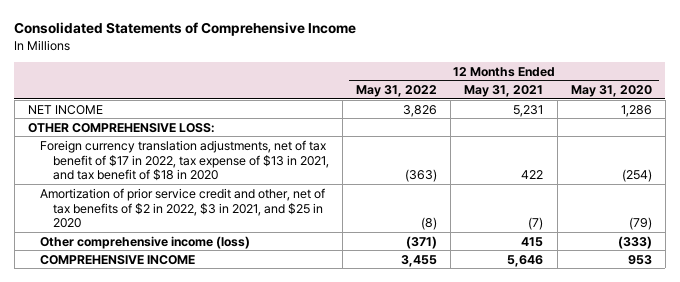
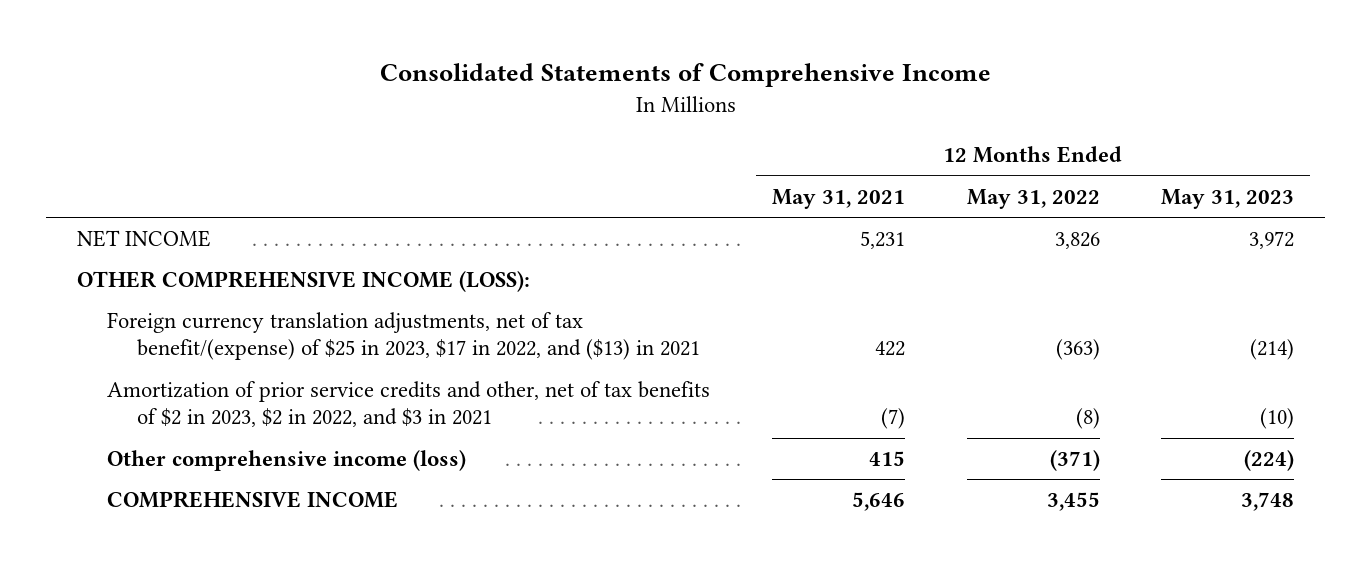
[570,85,652,98] May 31, 2020 -> none
none -> [1161,188,1295,209] May 31, 2023
[27,122,215,133] OTHER COMPREHENSIVE LOSS: -> [76,271,530,293] OTHER COMPREHENSIVE INCOME (LOSS):
[40,139,329,182] Foreign currency translation adjustments, net of tax benefit of $17 in 2022, tax expense of $13 in 2021, and tax benefit of $18 in 2020 -> [107,312,701,361] Foreign currency translation adjustments, net of tax benefit/(expense) of $25 in 2023, $17 in 2022, and ($13) in 2021
[40,187,326,229] Amortization of prior service credit and other, net of tax benefits of $2 in 2022, $3 in 2021, and $25 in 2020 -> [107,381,711,428] Amortization of prior service credits and other, net of tax benefits of $2 in 2023, $2 in 2022, and $3 in 2021

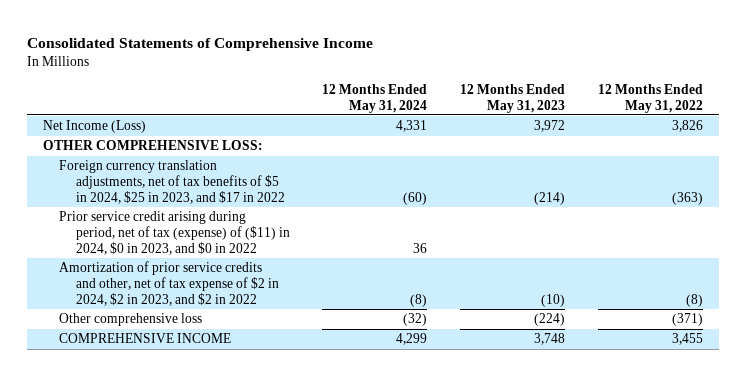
[771,188,905,209] May 31, 2021 -> none
none -> [322,83,428,113] 12 Months Ended May 31, 2024
[76,230,211,248] NET INCOME -> [43,120,147,134] Net Income (Loss)
[76,271,530,293] OTHER COMPREHENSIVE INCOME (LOSS): -> [43,140,264,151] OTHER COMPREHENSIVE LOSS:
[107,312,701,361] Foreign currency translation adjustments, net of tax benefit/(expense) of $25 in 2023, $17 in 2022, and ($13) in 2021 -> [59,160,285,204] Foreign currency translation adjustments, net of tax benefits of $5 in 2024, $25 in 2023, and $17 in 2022
none -> [59,211,290,255] Prior service credit arising during period, net of tax (expense) of ($11) in 2024, $0 in 2023, and $0 in 2022
[107,381,711,428] Amortization of prior service credits and other, net of tax benefits of $2 in 2023, $2 in 2022, and $3 in 2021 -> [59,261,279,306] Amortization of prior service credits and other, net of tax expense of $2 in 2024, $2 in 2023, and $2 in 2022
[107,450,467,472] Other comprehensive income (loss) -> [59,313,203,327] Other comprehensive loss

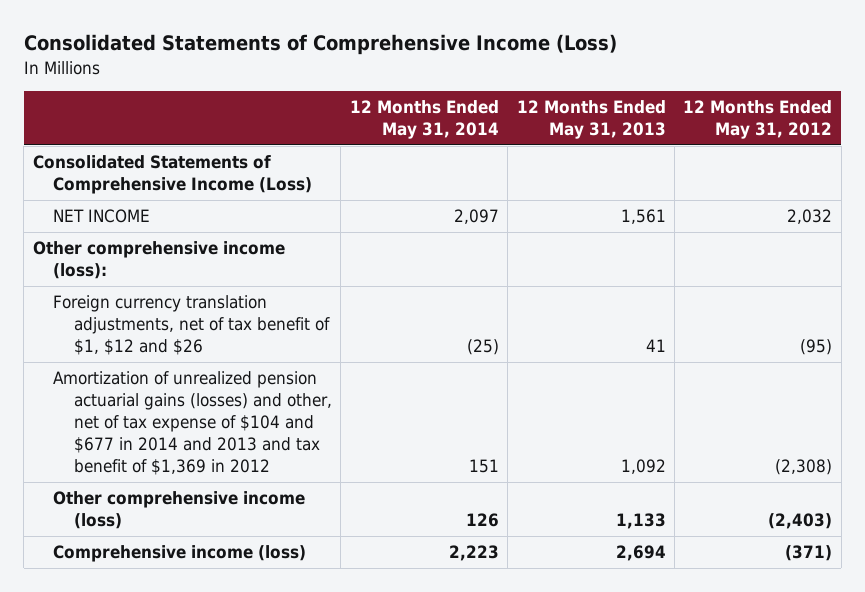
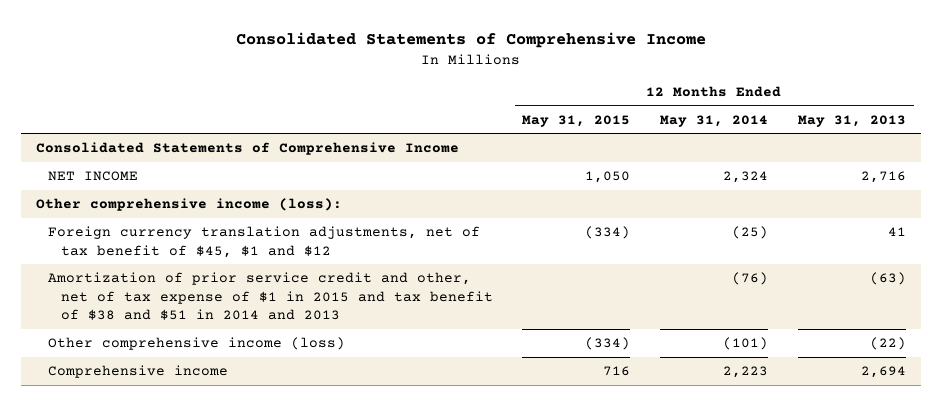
[23,34,617,56] Consolidated Statements of Comprehensive Income (Loss) -> [235,31,706,48] Consolidated Statements of Comprehensive Income
[683,100,833,140] 12 Months Ended May 31, 2012 -> none
none -> [522,114,631,127] May 31, 2015
[32,155,313,195] Consolidated Statements of Comprehensive Income (Loss) -> [35,142,459,156] Consolidated Statements of Comprehensive Income
[453,209,499,225] 2,097 -> [723,171,769,184] 2,324
[620,209,666,225] 1,561 -> [861,171,907,184] 2,716
[53,295,330,356] Foreign currency translation adjustments, net of tax benefit of $1, $12 and $26 -> [48,226,481,258] Foreign currency translation adjustments, net of tax benefit of $45, $1 and $12
[53,371,332,476] Amortization of unrealized pension actuarial gains (losses) and other, net of tax expense of $104 and $677 in 2014 and 2013 and tax benefit of $1,369 in 2012 -> [48,272,493,321] Amortization of prior service credit and other, net of tax expense of $1 in 2015 and tax benefit of $38 and $51 in 2014 and 2013
[468,459,499,474] 151 -> [732,272,769,286] (76)
[620,459,666,475] 1,092 -> [870,272,907,286] (63)
[465,513,499,528] 126 -> [723,337,769,351] (101)
[615,513,666,530] 1,133 -> [870,337,907,351] (22)
[53,545,307,563] Comprehensive income (loss) -> [48,365,229,379] Comprehensive income

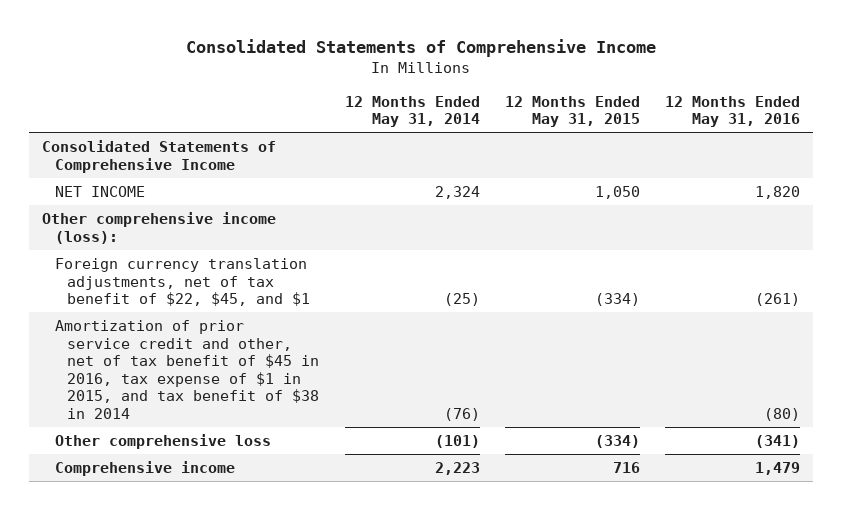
[798,114,907,127] May 31, 2013 -> none
none -> [665,95,801,128] 12 Months Ended May 31, 2016
[48,226,481,258] Foreign currency translation adjustments, net of tax benefit of $45, $1 and $12 -> [54,258,311,307] Foreign currency translation adjustments, net of tax benefit of $22, $45, and $1
[48,272,493,321] Amortization of prior service credit and other, net of tax expense of $1 in 2015 and tax benefit of $38 and $51 in 2014 and 2013 -> [54,320,320,420] Amortization of prior service credit and other, net of tax benefit of $45 in 2016, tax expense of $1 in 2015, and tax benefit of $38 in 2014
[48,337,346,351] Other comprehensive income (loss) -> [54,434,271,450] Other comprehensive loss

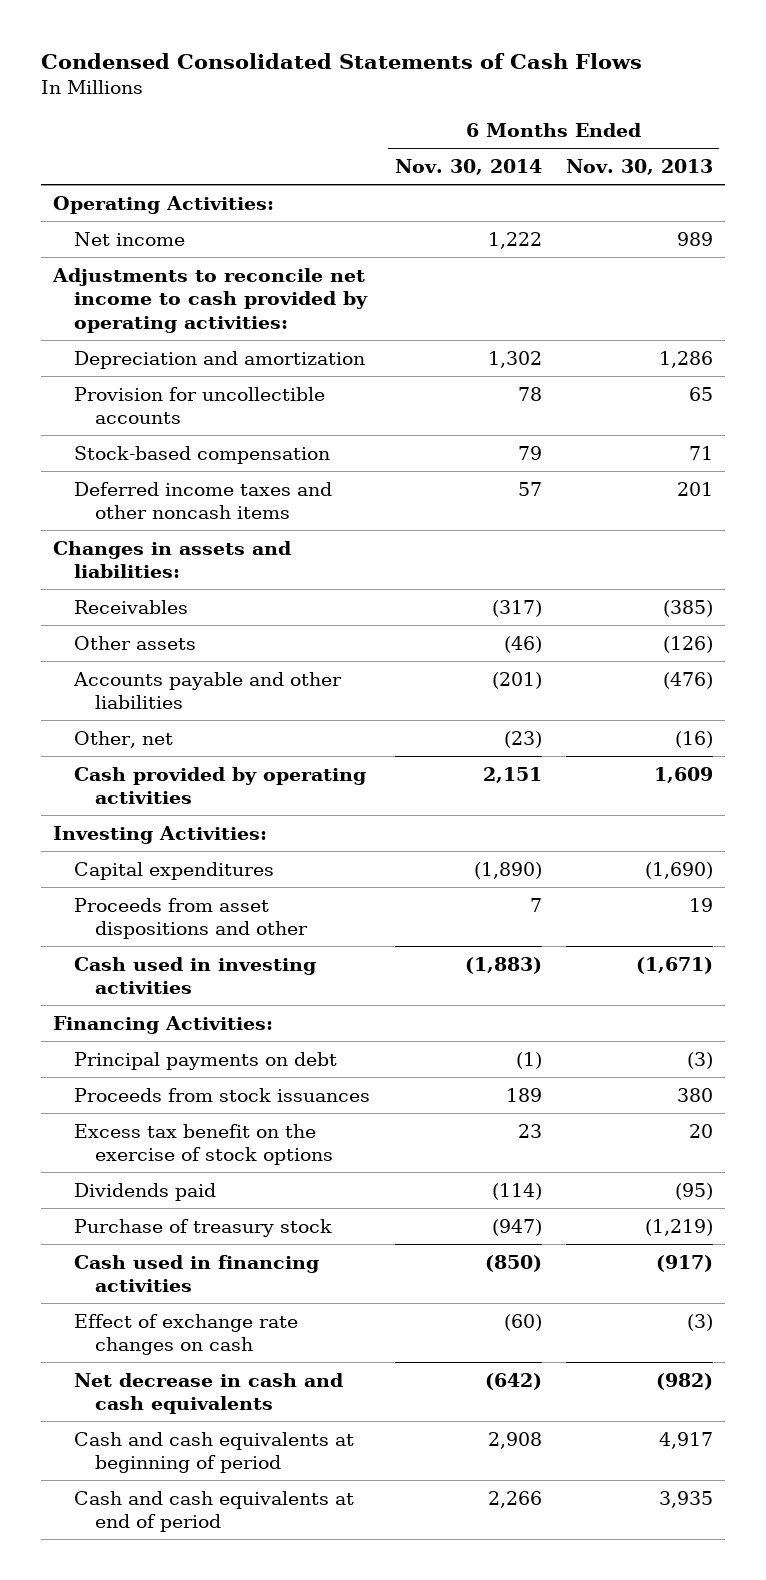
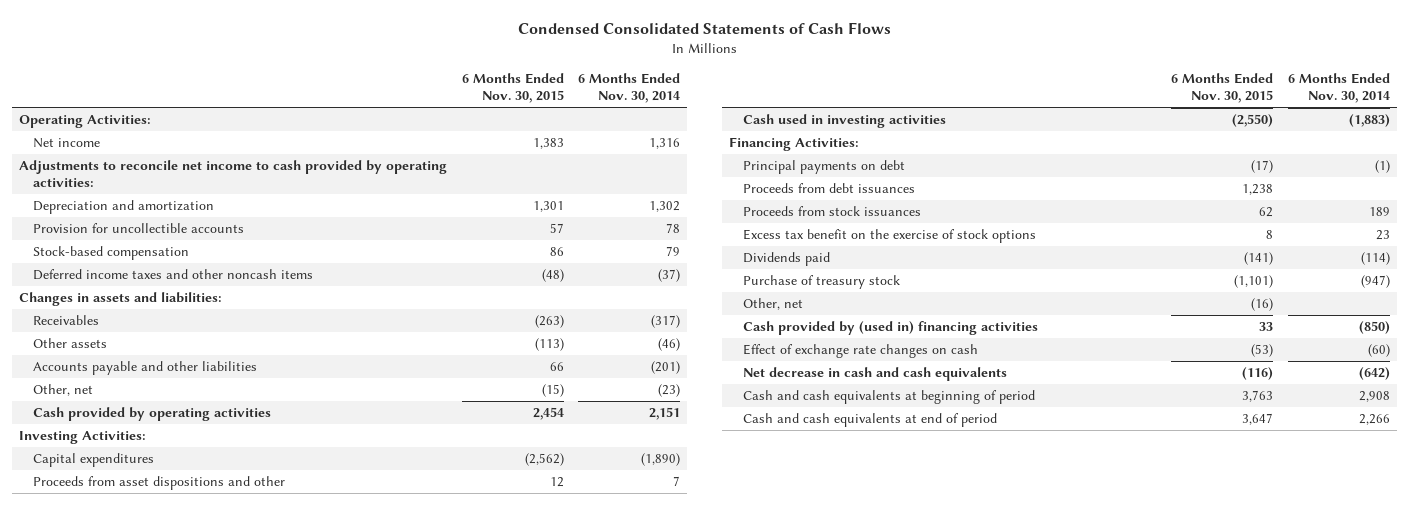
[565,159,713,176] Nov. 30, 2013 -> none
none -> [461,73,564,104] 6 Months Ended Nov. 30, 2015
[487,231,542,249] 1,222 -> [648,138,680,150] 1,316
[517,481,542,496] 57 -> [657,269,680,283] (37)
none -> [743,183,916,194] Proceeds from debt issuances
none -> [743,298,804,311] Other, net
[74,1254,320,1293] Cash used in financing activities -> [743,321,1039,336] Cash provided by (used in) financing activities

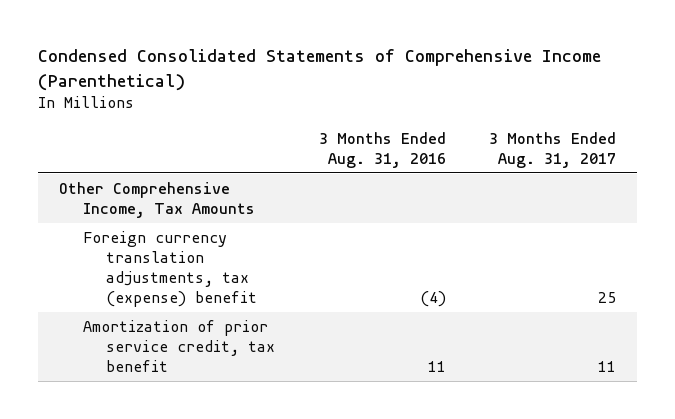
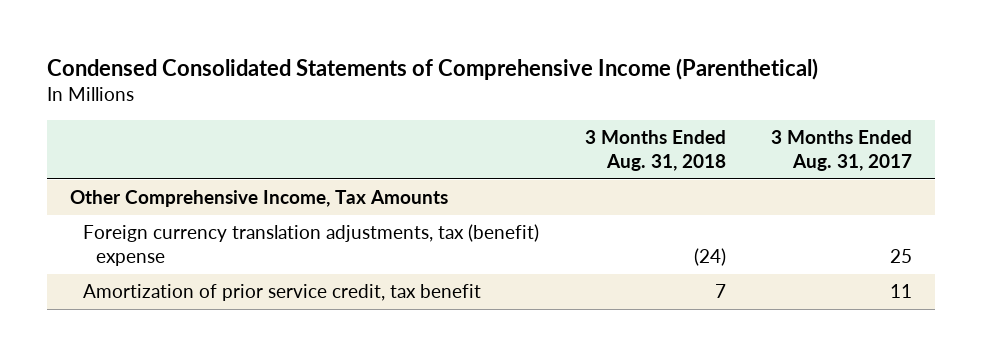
[318,131,446,168] 3 Months Ended Aug. 31, 2016 -> none
none -> [584,130,726,171] 3 Months Ended Aug. 31, 2018
[82,230,258,307] Foreign currency translation adjustments, tax (expense) benefit -> [82,224,539,267] Foreign currency translation adjustments, tax (benefit) expense

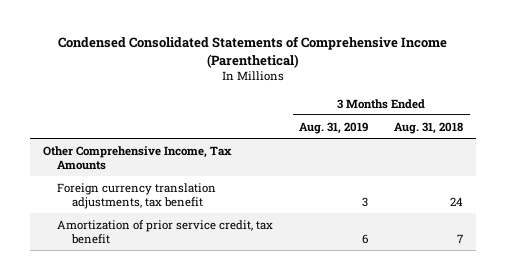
[771,130,913,171] 3 Months Ended Aug. 31, 2017 -> none
none -> [299,121,369,134] Aug. 31, 2019
[82,224,539,267] Foreign currency translation adjustments, tax (benefit) expense -> [57,182,217,209] Foreign currency translation adjustments, tax benefit
[693,248,726,267] (24) -> [450,196,464,206] 24

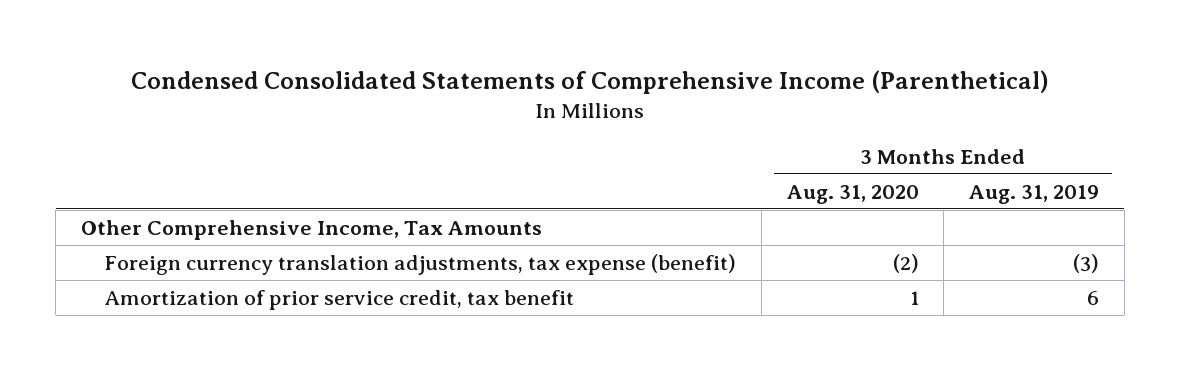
[394,121,464,134] Aug. 31, 2018 -> none
none -> [786,184,919,204] Aug. 31, 2020
[57,182,217,209] Foreign currency translation adjustments, tax benefit -> [104,253,737,275] Foreign currency translation adjustments, tax expense (benefit)
[362,196,369,207] 3 -> [1073,253,1100,273] (3)

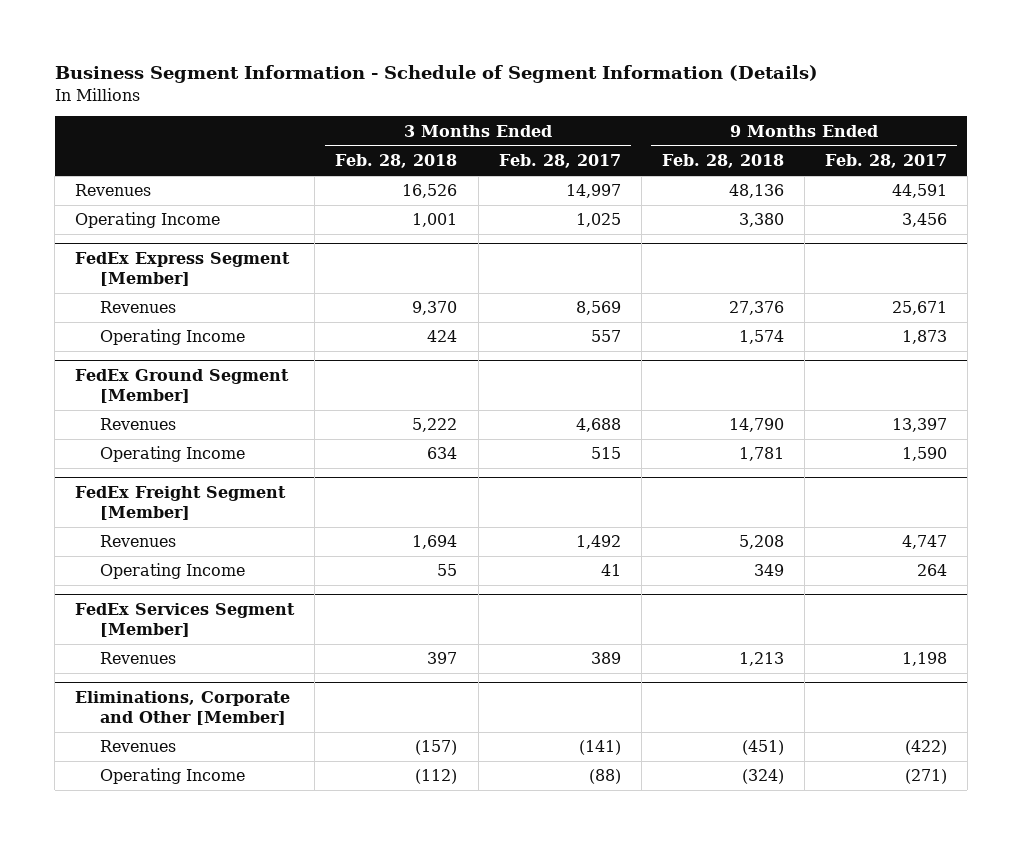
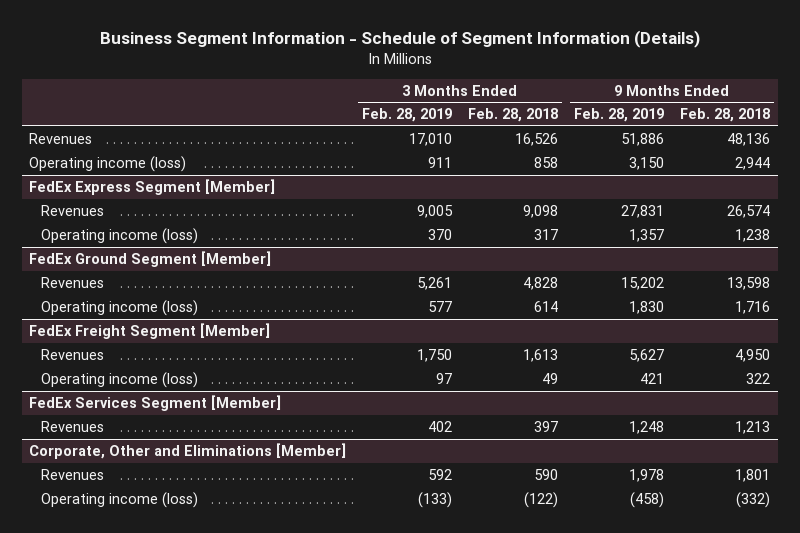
[498,154,621,169] Feb. 28, 2017 -> none
[824,154,947,169] Feb. 28, 2017 -> none
none -> [362,108,453,123] Feb. 28, 2019
none -> [574,108,665,123] Feb. 28, 2019
[75,212,221,229] Operating Income -> [29,156,187,173] Operating income (loss)
[412,213,458,228] 1,001 -> [534,157,559,169] 858
[738,213,784,228] 3,380 -> [735,157,771,171] 2,944
[412,301,458,316] 9,370 -> [523,205,559,219] 9,098
[728,301,784,316] 27,376 -> [727,205,771,219] 26,574
[99,329,245,346] Operating Income -> [41,228,199,245] Operating income (loss)
[427,330,458,343] 424 -> [534,229,559,241] 317
[738,330,784,345] 1,574 -> [735,229,771,243] 1,238
[412,418,458,433] 5,222 -> [523,277,559,291] 4,828
[728,418,784,433] 14,790 -> [727,277,771,291] 13,598
[99,446,245,463] Operating Income -> [41,300,199,317] Operating income (loss)
[427,447,458,460] 634 -> [534,301,559,313] 614
[738,447,784,462] 1,781 -> [735,301,771,315] 1,716
[412,535,458,550] 1,694 -> [523,349,559,363] 1,613
[738,535,784,550] 5,208 -> [735,349,771,363] 4,950
[99,563,245,580] Operating Income -> [41,372,199,389] Operating income (loss)
[437,564,458,577] 55 -> [542,373,559,385] 49
[753,564,784,577] 349 -> [746,373,771,385] 322
[75,691,291,726] Eliminations, Corporate and Other [Member] -> [29,443,347,460] Corporate, Other and Eliminations [Member]
[415,740,458,756] (157) -> [534,469,559,481] 590
[741,740,784,756] (451) -> [735,469,771,483] 1,801
[99,768,245,785] Operating Income -> [41,492,199,509] Operating income (loss)
[415,769,458,785] (112) -> [524,492,559,509] (122)
[741,769,784,785] (324) -> [736,492,771,509] (332)

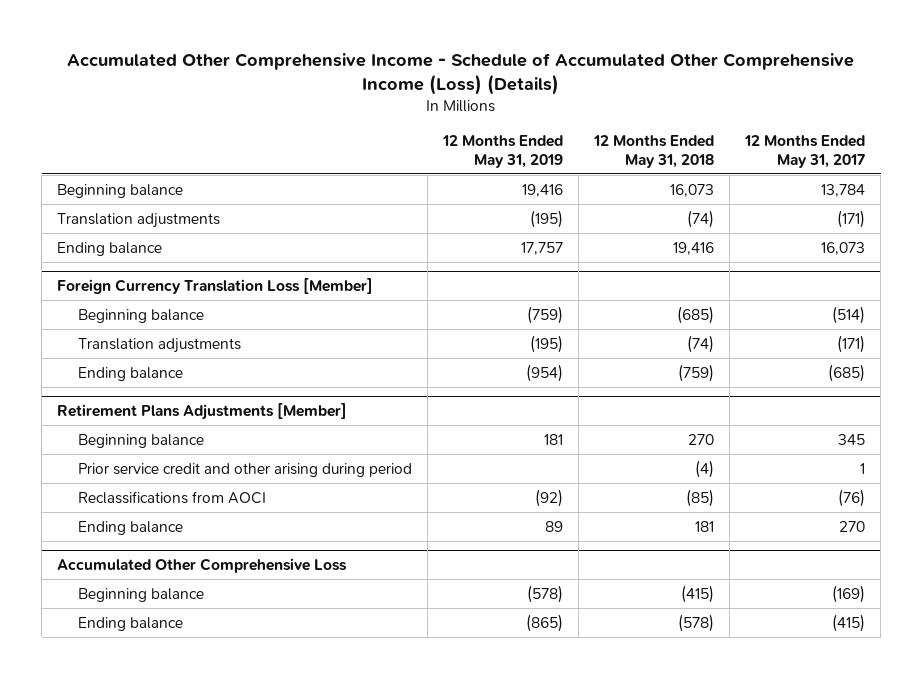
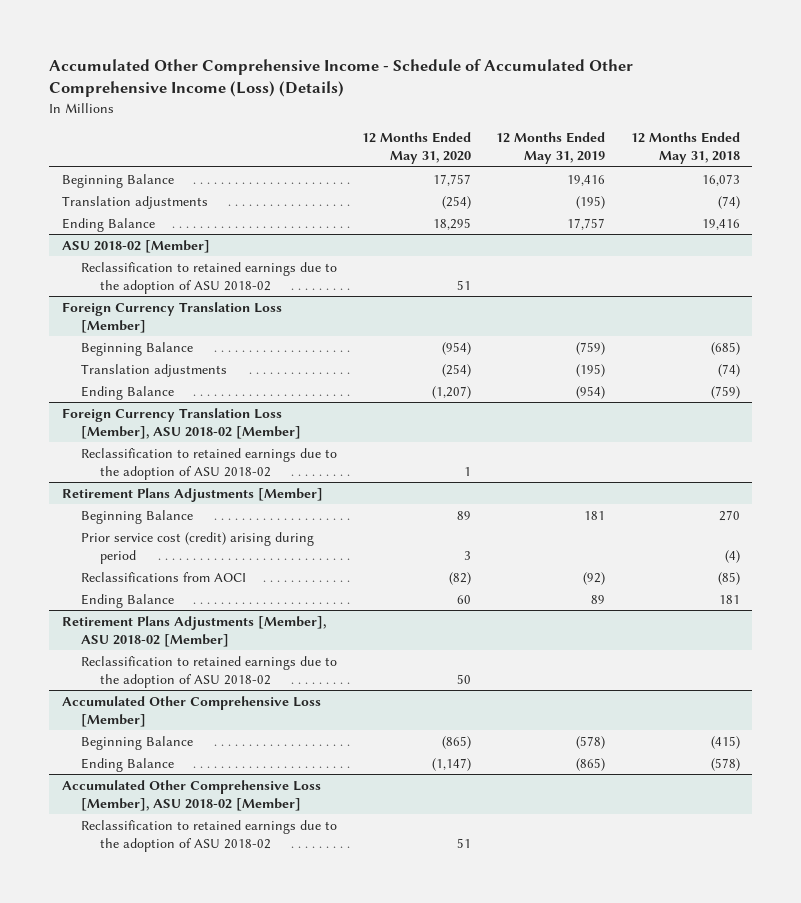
[744,134,866,168] 12 Months Ended May 31, 2017 -> none
none -> [362,132,472,165] 12 Months Ended May 31, 2020
[57,183,184,198] Beginning balance -> [61,173,174,188] Beginning Balance
[57,241,163,256] Ending balance -> [61,217,155,232] Ending Balance
none -> [61,239,210,253] ASU 2018-02 [Member]
none -> [81,261,338,294] Reclassification to retained earnings due to the adoption of ASU 2018-02
[78,308,205,323] Beginning balance -> [81,341,194,356] Beginning Balance
[78,366,184,381] Ending balance -> [81,385,175,400] Ending Balance
none -> [61,407,302,439] Foreign Currency Translation Loss [Member], ASU 2018-02 [Member]
none -> [81,447,338,480] Reclassification to retained earnings due to the adoption of ASU 2018-02
[78,433,205,448] Beginning balance -> [81,509,194,524] Beginning Balance
[78,462,413,477] Prior service credit and other arising during period -> [81,531,315,564] Prior service cost (credit) arising during period
[78,520,184,535] Ending balance -> [81,593,175,608] Ending Balance
none -> [61,615,326,647] Retirement Plans Adjustments [Member], ASU 2018-02 [Member]
none -> [81,655,338,688] Reclassification to retained earnings due to the adoption of ASU 2018-02
[57,557,348,573] Accumulated Other Comprehensive Loss -> [61,695,321,727] Accumulated Other Comprehensive Loss [Member]
[78,587,205,602] Beginning balance -> [81,735,194,750] Beginning Balance
[78,616,184,631] Ending balance -> [81,757,175,772] Ending Balance
none -> [61,779,321,811] Accumulated Other Comprehensive Loss [Member], ASU 2018-02 [Member]
none -> [81,819,338,852] Reclassification to retained earnings due to the adoption of ASU 2018-02

